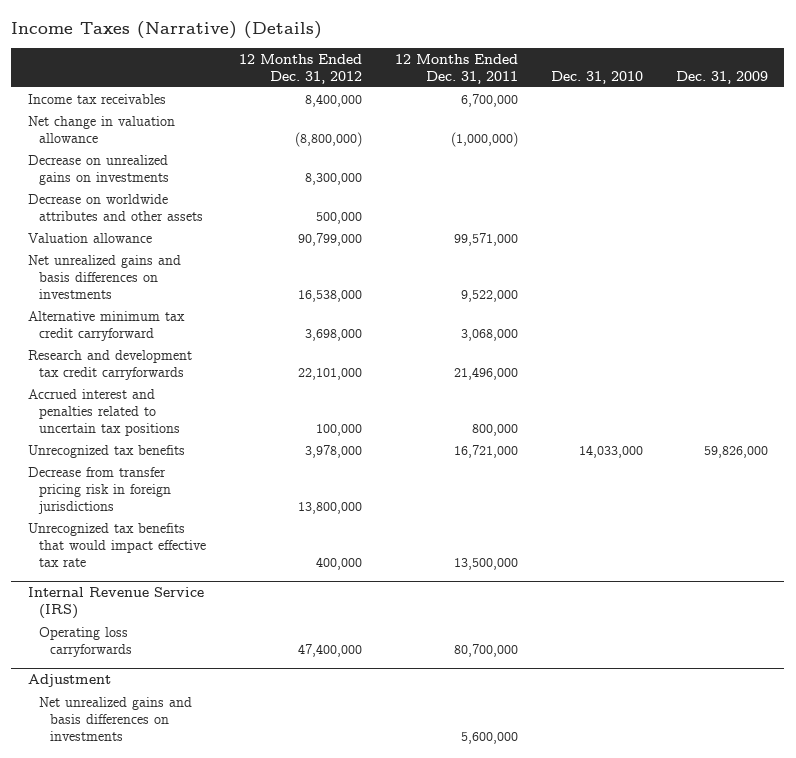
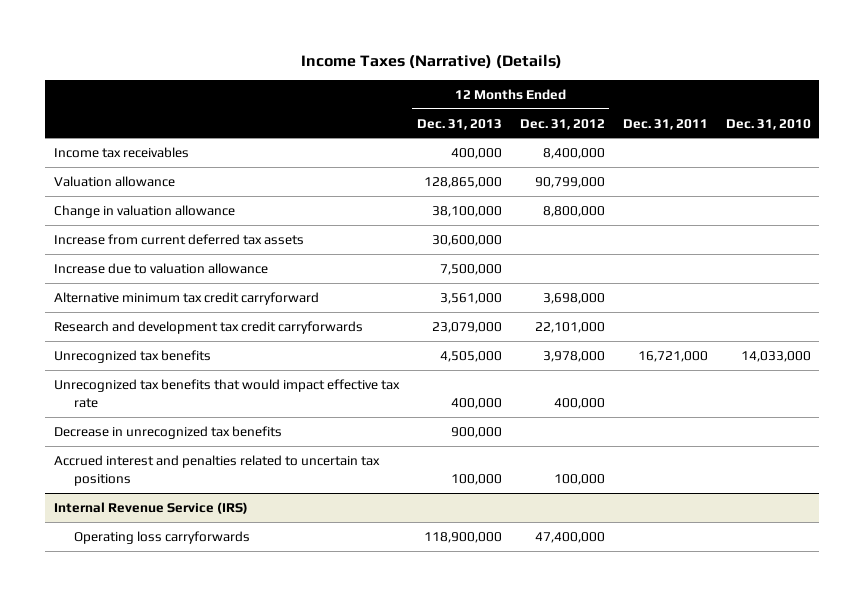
[394,53,518,84] 12 Months Ended Dec. 31, 2011 -> none
[675,70,768,84] Dec. 31, 2009 -> none
none -> [416,118,502,130] Dec. 31, 2013
none -> [622,118,708,130] Dec. 31, 2011
[28,115,176,143] Net change in valuation allowance -> none
[28,154,169,185] Decrease on unrealized gains on investments -> none
[28,193,203,221] Decrease on worldwide attributes and other assets -> none
[28,254,182,299] Net unrealized gains and basis differences on investments -> none
none -> [53,204,235,218] Change in valuation allowance
none -> [53,233,304,245] Increase from current deferred tax assets
none -> [53,262,268,274] Increase due to valuation allowance
[28,466,171,514] Decrease from transfer pricing risk in foreign jurisdictions -> none
none -> [53,425,282,439] Decrease in unrecognized tax benefits
[28,388,180,436] Accrued interest and penalties related to uncertain tax positions -> [53,454,380,486] Accrued interest and penalties related to uncertain tax positions
[28,674,112,688] Adjustment -> none
[38,696,192,741] Net unrealized gains and basis differences on investments -> none

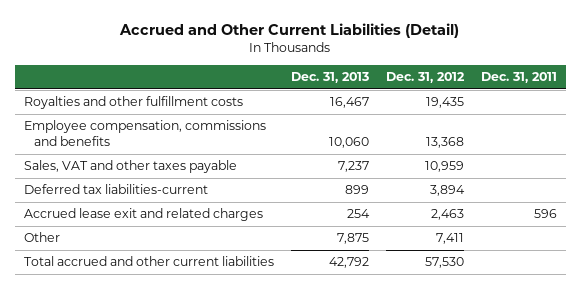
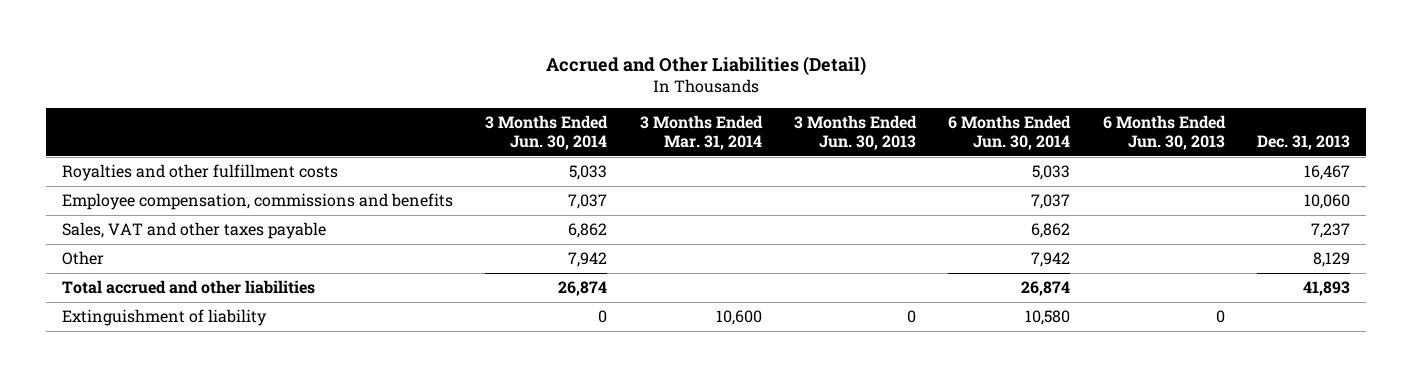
[119,23,460,39] Accrued and Other Current Liabilities (Detail) -> [546,55,867,75] Accrued and Other Liabilities (Detail)
[385,72,465,84] Dec. 31, 2012 -> none
[481,72,558,84] Dec. 31, 2011 -> none
none -> [485,114,609,151] 3 Months Ended Jun. 30, 2014
none -> [639,114,763,151] 3 Months Ended Mar. 31, 2014
none -> [794,114,918,151] 3 Months Ended Jun. 30, 2013
none -> [948,114,1072,151] 6 Months Ended Jun. 30, 2014
none -> [1102,114,1226,151] 6 Months Ended Jun. 30, 2013
[23,184,208,195] Deferred tax liabilities-current -> none
[23,208,263,222] Accrued lease exit and related charges -> none
[336,233,369,245] 7,875 -> [1313,252,1351,268] 8,129
[23,256,274,267] Total accrued and other current liabilities -> [62,280,316,295] Total accrued and other liabilities
[328,257,369,269] 42,792 -> [1303,281,1351,297] 41,893
none -> [62,309,268,327] Extinguishment of liability

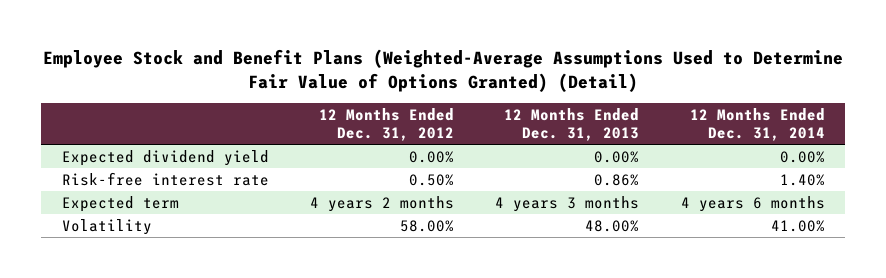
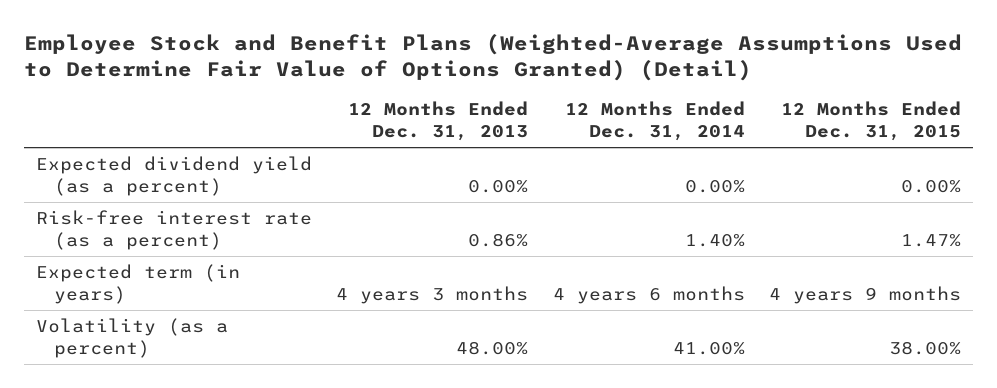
[318,107,454,142] 12 Months Ended Dec. 31, 2012 -> none
none -> [780,100,961,141] 12 Months Ended Dec. 31, 2015
[61,149,269,166] Expected dividend yield -> [35,156,312,196] Expected dividend yield (as a percent)
[61,171,269,186] Risk-free interest rate -> [35,210,312,250] Risk-free interest rate (as a percent)
[61,195,179,212] Expected term -> [35,264,240,304] Expected term (in years)
[61,218,152,235] Volatility -> [35,318,228,358] Volatility (as a percent)

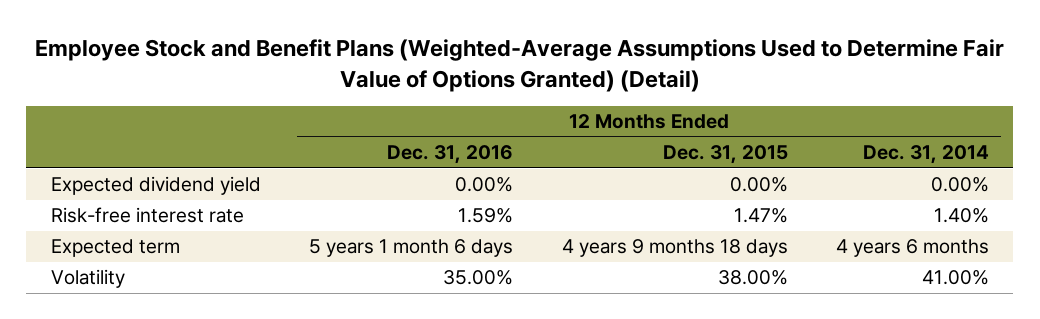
[348,100,529,141] 12 Months Ended Dec. 31, 2013 -> none
none -> [387,145,514,165] Dec. 31, 2016
[35,156,312,196] Expected dividend yield (as a percent) -> [50,176,261,196] Expected dividend yield
[35,210,312,250] Risk-free interest rate (as a percent) -> [50,207,244,224] Risk-free interest rate
[35,264,240,304] Expected term (in years) -> [50,239,180,258] Expected term
[768,285,961,304] 4 years 9 months -> [561,239,788,258] 4 years 9 months 18 days
[35,318,228,358] Volatility (as a percent) -> [50,269,125,289] Volatility

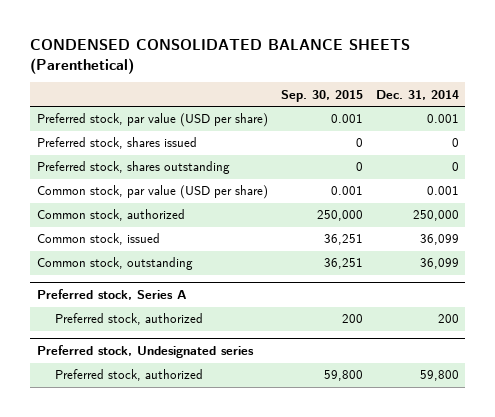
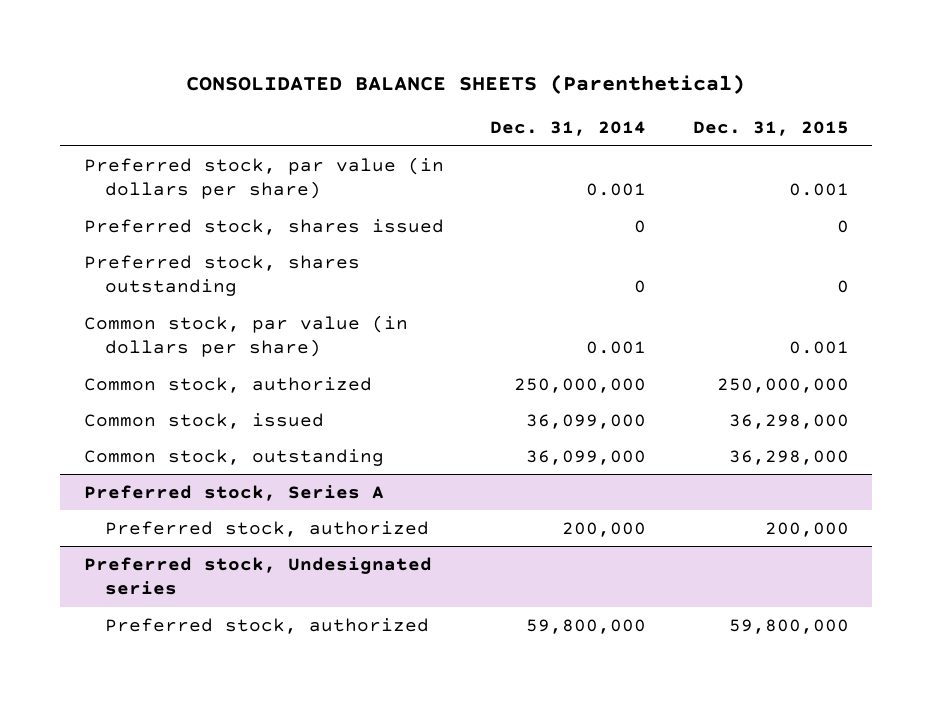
[30,38,411,74] CONDENSED CONSOLIDATED BALANCE SHEETS (Parenthetical) -> [186,74,746,95] CONSOLIDATED BALANCE SHEETS (Parenthetical)
[280,89,363,102] Sep. 30, 2015 -> none
none -> [692,121,849,137] Dec. 31, 2015
[36,113,268,128] Preferred stock, par value (USD per share) -> [83,156,444,200] Preferred stock, par value (in dollars per share)
[36,185,268,200] Common stock, par value (USD per share) -> [83,314,408,358] Common stock, par value (in dollars per share)
[412,210,459,222] 250,000 -> [514,377,647,393] 250,000,000
[419,234,459,246] 36,099 -> [526,413,647,429] 36,099,000
[419,258,459,270] 36,099 -> [526,449,647,465] 36,099,000
[437,314,459,324] 200 -> [562,521,647,537] 200,000
[419,370,459,382] 59,800 -> [526,618,647,634] 59,800,000

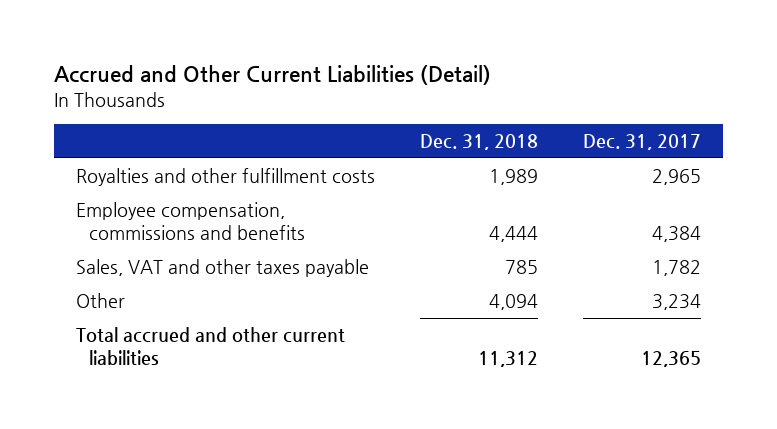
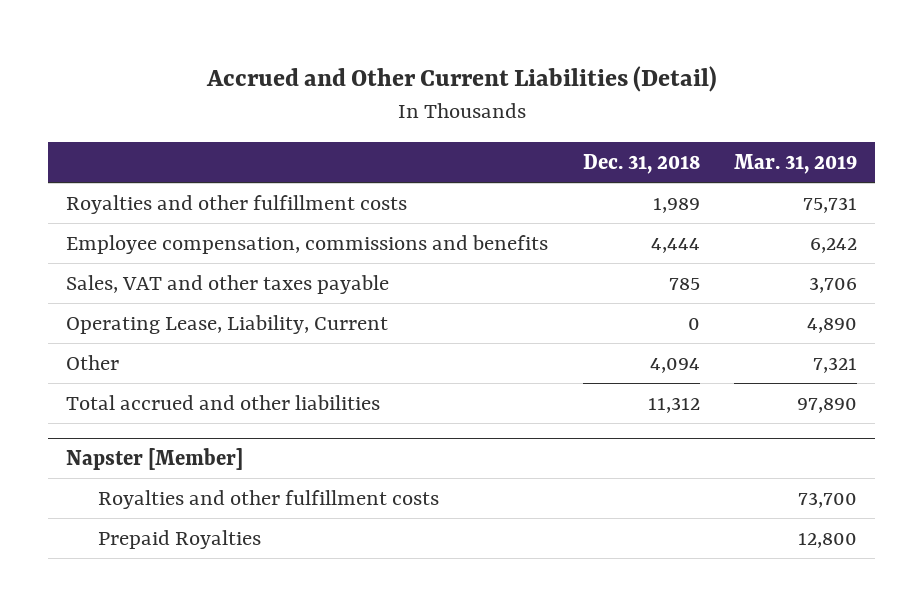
[582,134,701,151] Dec. 31, 2017 -> none
none -> [734,154,858,175] Mar. 31, 2019
none -> [65,314,388,334] Operating Lease, Liability, Current
[76,327,346,366] Total accrued and other current liabilities -> [65,394,380,410] Total accrued and other liabilities
none -> [65,448,243,471] Napster [Member]
none -> [97,489,439,509] Royalties and other fulfillment costs
none -> [97,529,261,549] Prepaid Royalties

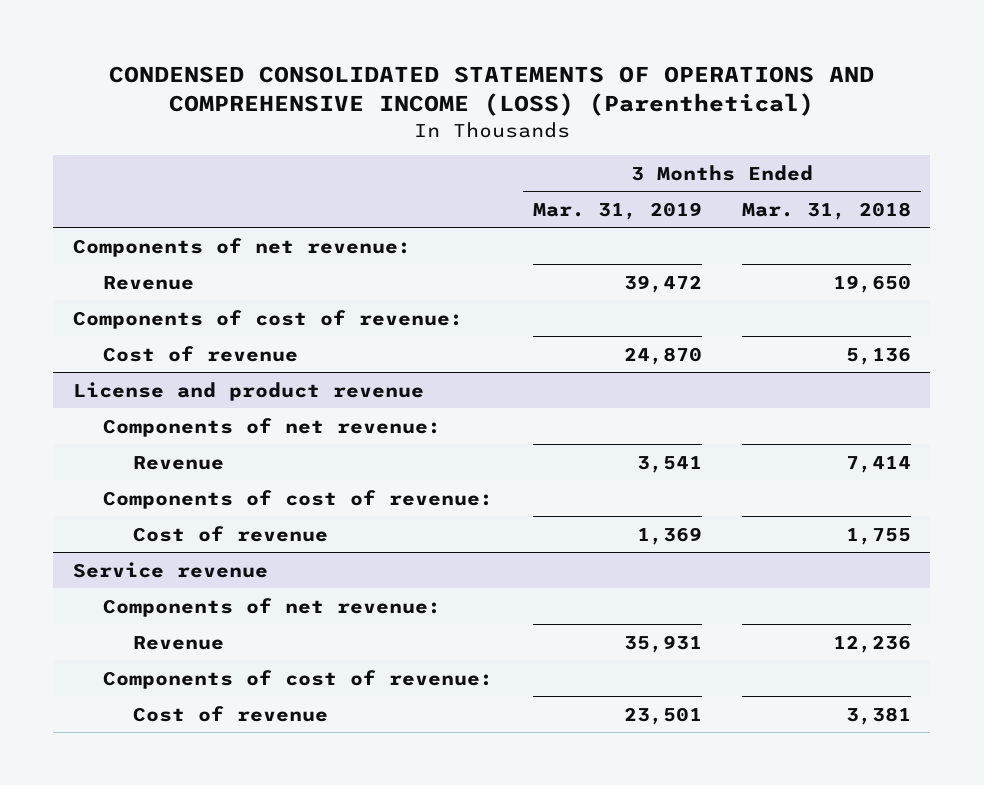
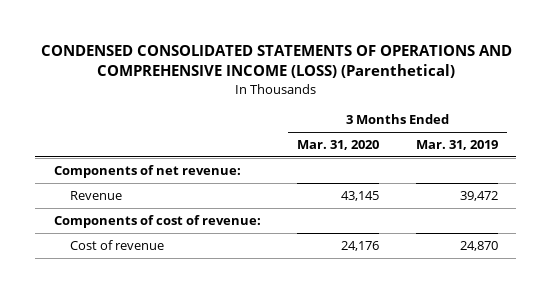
[741,201,911,220] Mar. 31, 2018 -> none
none -> [297,140,380,151] Mar. 31, 2020
[72,381,424,401] License and product revenue -> none
[102,417,441,437] Components of net revenue: -> none
[132,455,224,470] Revenue -> none
[102,489,493,509] Components of cost of revenue: -> none
[132,525,328,542] Cost of revenue -> none
[72,561,268,578] Service revenue -> none
[102,597,441,617] Components of net revenue: -> none
[132,635,224,650] Revenue -> none
[102,669,493,689] Components of cost of revenue: -> none
[132,705,328,722] Cost of revenue -> none

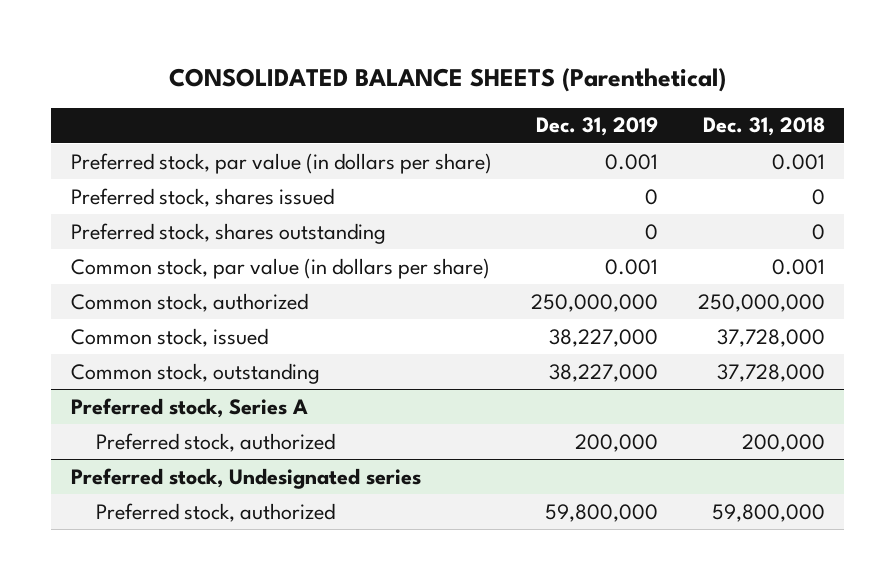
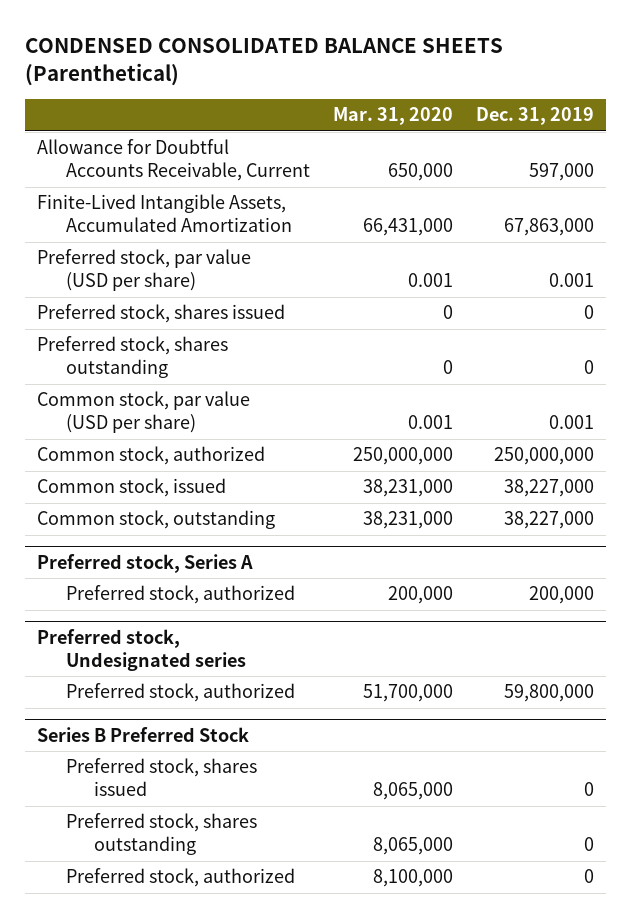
[168,67,726,92] CONSOLIDATED BALANCE SHEETS (Parenthetical) -> [25,38,504,87] CONDENSED CONSOLIDATED BALANCE SHEETS (Parenthetical)
[702,117,825,137] Dec. 31, 2018 -> none
none -> [332,107,453,126] Mar. 31, 2020
none -> [36,139,310,182] Allowance for Doubtful Accounts Receivable, Current
none -> [36,194,292,233] Finite-Lived Intangible Assets, Accumulated Amortization
[70,152,492,174] Preferred stock, par value (in dollars per share) -> [36,249,251,292] Preferred stock, par value (USD per share)
[70,257,490,279] Common stock, par value (in dollars per share) -> [36,391,250,434] Common stock, par value (USD per share)
none -> [36,726,249,742] Series B Preferred Stock
none -> [65,758,257,797] Preferred stock, shares issued
none -> [65,813,257,856] Preferred stock, shares outstanding
none -> [65,868,295,888] Preferred stock, authorized

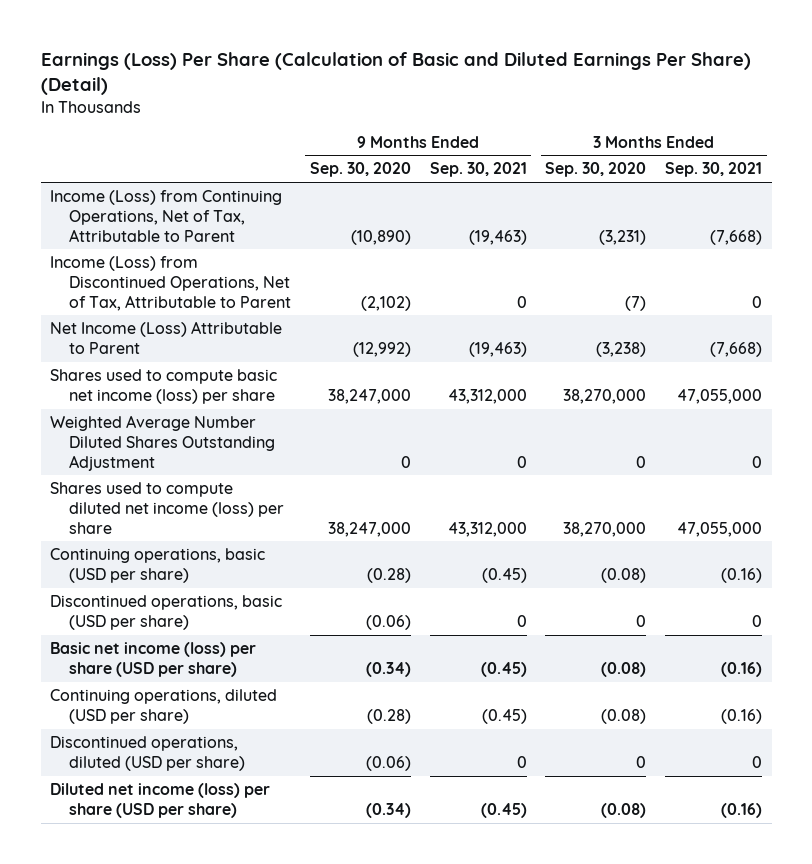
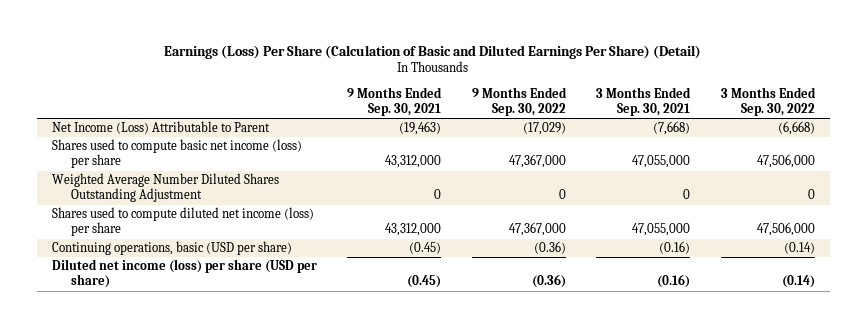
[309,162,411,178] Sep. 30, 2020 -> none
[545,162,647,178] Sep. 30, 2020 -> none
none -> [471,87,567,117] 9 Months Ended Sep. 30, 2022
none -> [720,87,816,117] 3 Months Ended Sep. 30, 2022
[50,190,283,242] Income (Loss) from Continuing Operations, Net of Tax, Attributable to Parent -> none
[50,256,291,311] Income (Loss) from Discontinued Operations, Net of Tax, Attributable to Parent -> none
[50,595,283,630] Discontinued operations, basic (USD per share) -> none
[50,642,257,677] Basic net income (loss) per share (USD per share) -> none
[50,689,278,724] Continuing operations, diluted (USD per share) -> none
[50,736,245,771] Discontinued operations, diluted (USD per share) -> none

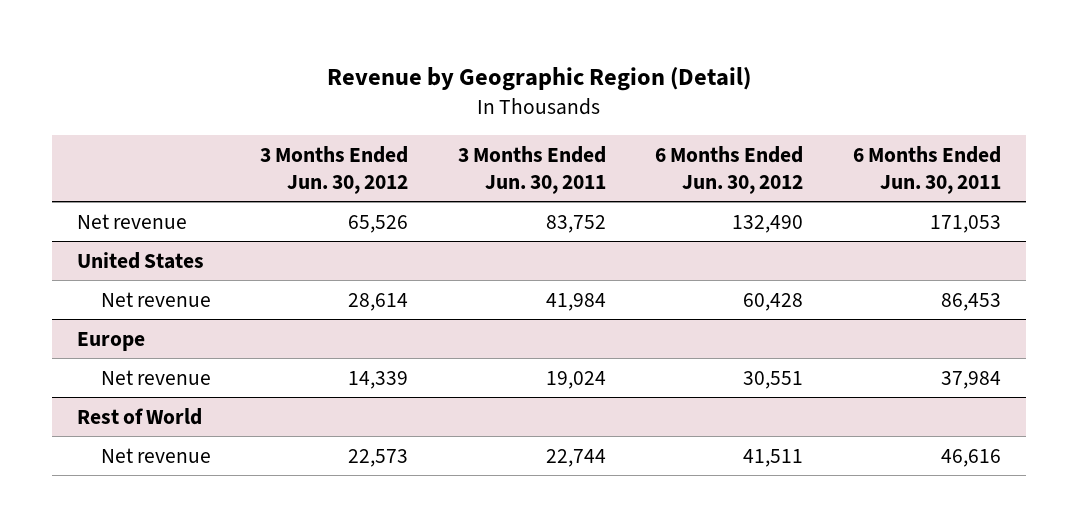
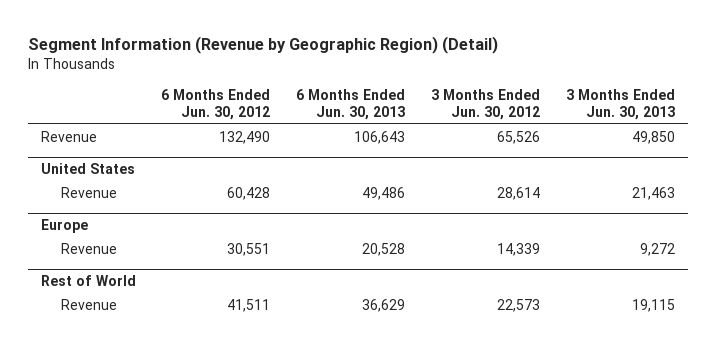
[326,66,751,91] Revenue by Geographic Region (Detail) -> [27,35,498,54] Segment Information (Revenue by Geographic Region) (Detail)
[457,145,606,194] 3 Months Ended Jun. 30, 2011 -> none
[852,145,1001,194] 6 Months Ended Jun. 30, 2011 -> none
none -> [296,88,406,120] 6 Months Ended Jun. 30, 2013
none -> [565,88,675,120] 3 Months Ended Jun. 30, 2013
[76,213,187,229] Net revenue -> [40,130,97,142] Revenue
[100,291,211,307] Net revenue -> [60,186,117,198] Revenue
[100,369,211,385] Net revenue -> [60,242,117,254] Revenue
[100,447,211,463] Net revenue -> [60,298,117,310] Revenue

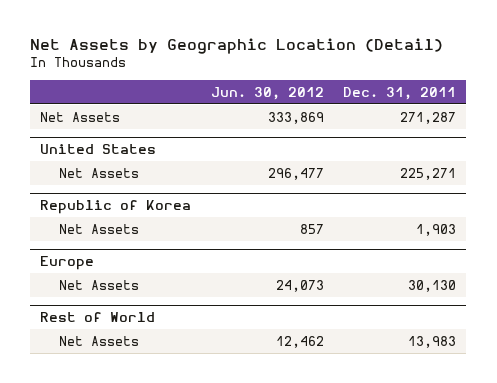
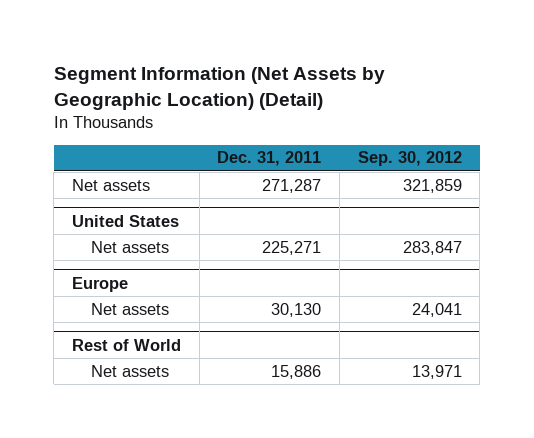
[30,38,444,55] Net Assets by Geographic Location (Detail) -> [53,66,385,110] Segment Information (Net Assets by Geographic Location) (Detail)
[210,86,324,100] Jun. 30, 2012 -> none
none -> [357,151,462,167] Sep. 30, 2012
[40,111,121,122] Net Assets -> [72,178,151,191] Net assets
[40,199,192,214] Republic of Korea -> none
[58,223,139,234] Net Assets -> none
[58,167,139,178] Net Assets -> [91,240,170,253] Net assets
[58,279,139,290] Net Assets -> [91,302,170,315] Net assets
[58,335,139,346] Net Assets -> [91,364,170,377] Net assets
[408,335,457,348] 13,983 -> [271,364,322,379] 15,886

